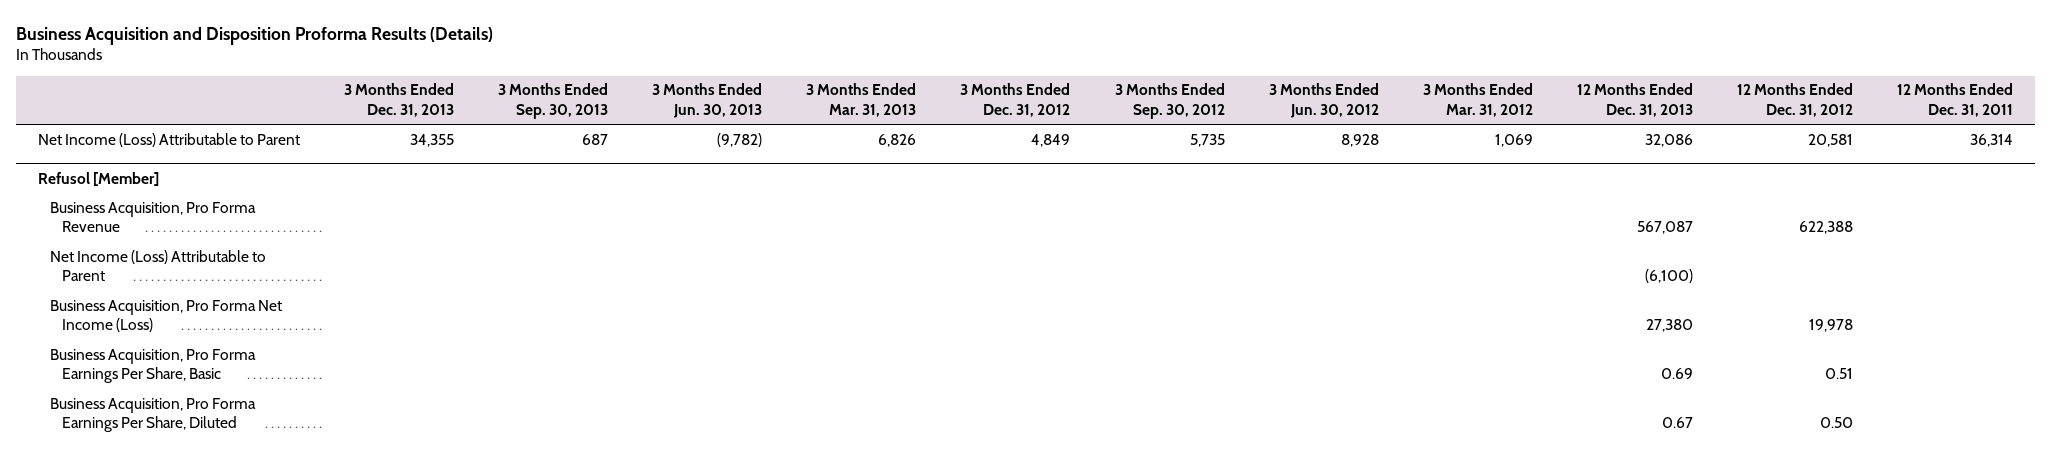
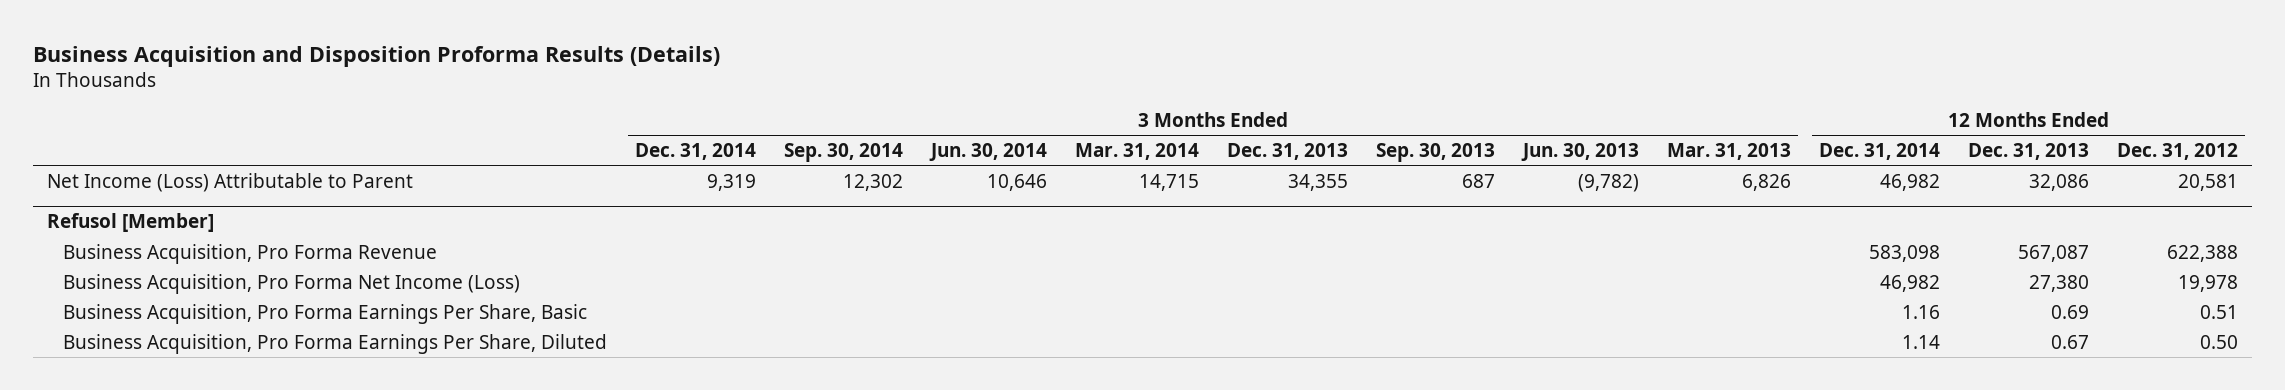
[960,83,1071,118] 3 Months Ended Dec. 31, 2012 -> none
[1114,83,1225,120] 3 Months Ended Sep. 30, 2012 -> none
[1268,83,1379,119] 3 Months Ended Jun. 30, 2012 -> none
[1422,83,1533,118] 3 Months Ended Mar. 31, 2012 -> none
[1897,83,2014,118] 12 Months Ended Dec. 31, 2011 -> none
none -> [635,143,757,161] Dec. 31, 2014
none -> [784,143,904,163] Sep. 30, 2014
none -> [929,143,1048,162] Jun. 30, 2014
none -> [1075,143,1200,161] Mar. 31, 2014
none -> [1819,143,1941,161] Dec. 31, 2014
[49,249,266,282] Net Income (Loss) Attributable to Parent -> none

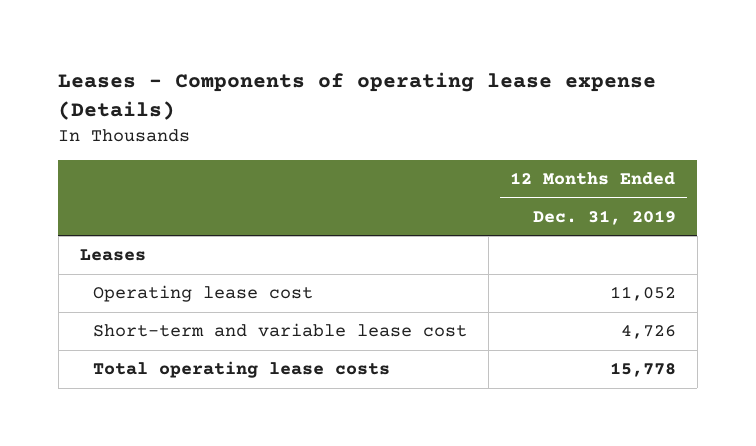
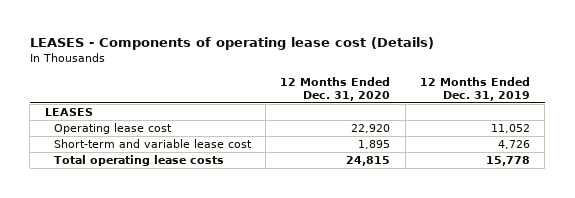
[58,72,657,120] Leases - Components of operating lease expense (Details) -> [29,37,434,51] LEASES - Components of operating lease cost (Details)
none -> [280,76,391,101] 12 Months Ended Dec. 31, 2020
[79,249,146,262] Leases -> [44,108,93,117] LEASES

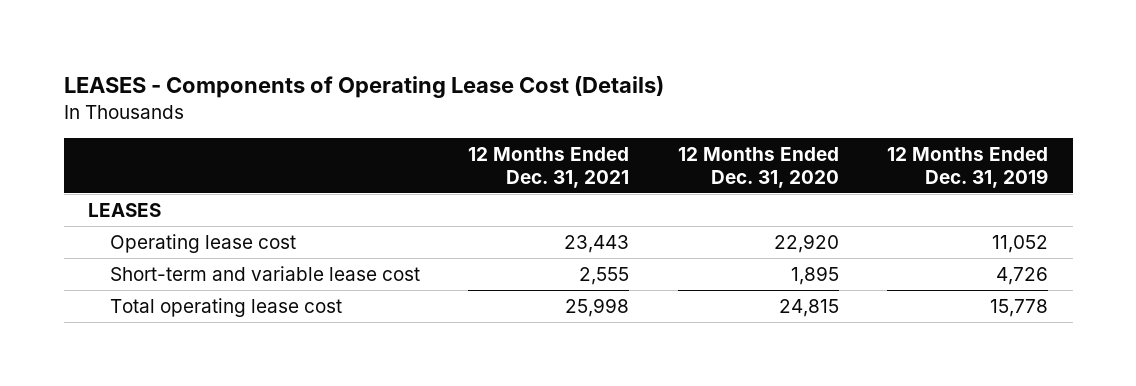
[29,37,434,51] LEASES - Components of operating lease cost (Details) -> [63,76,664,99] LEASES - Components of Operating Lease Cost (Details)
none -> [468,146,630,188] 12 Months Ended Dec. 31, 2021
[53,155,224,167] Total operating lease costs -> [109,298,342,318] Total operating lease cost

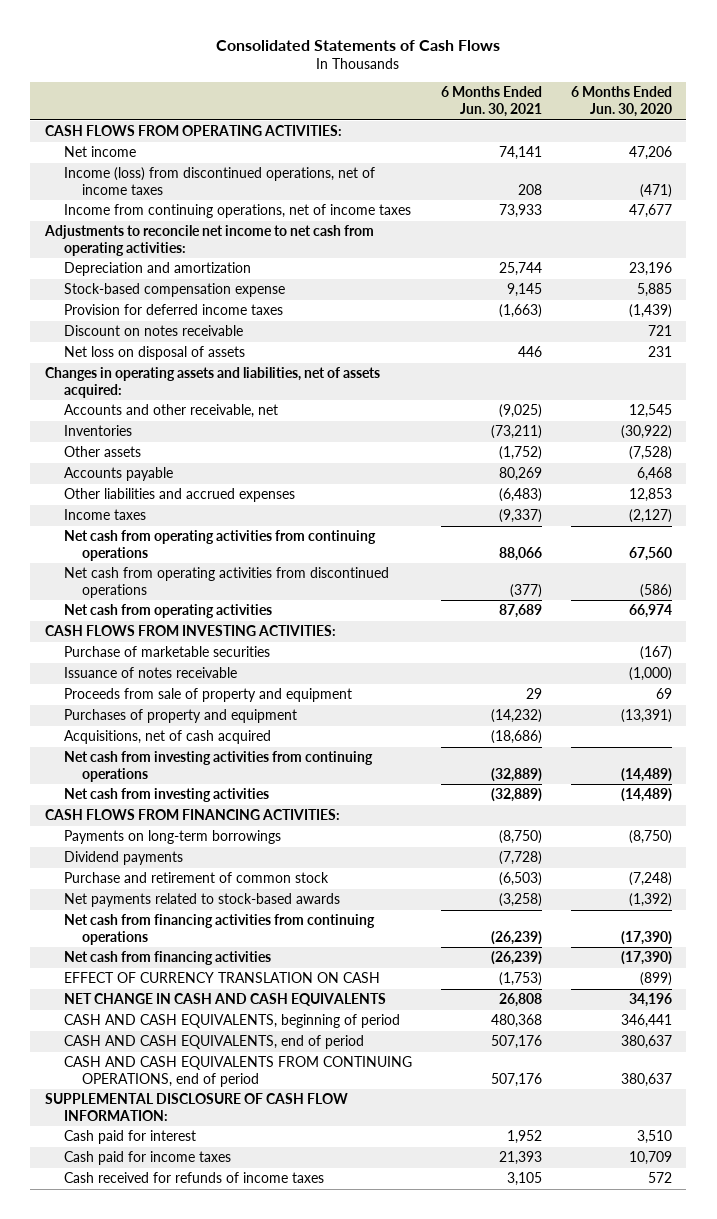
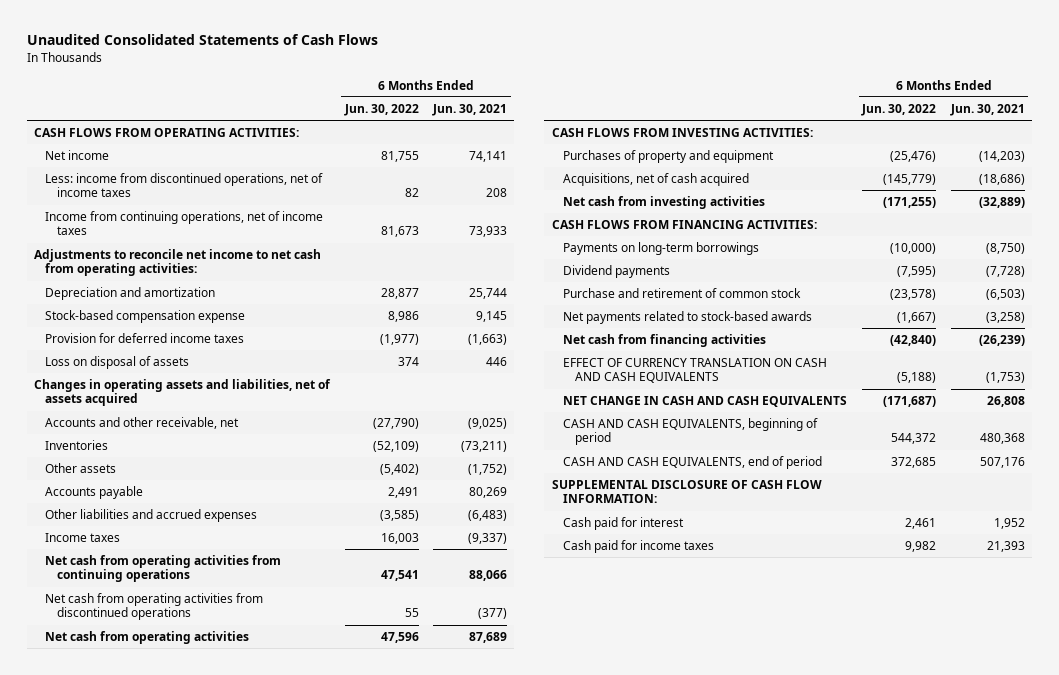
[216,40,501,52] Consolidated Statements of Cash Flows -> [26,34,378,46] Unaudited Consolidated Statements of Cash Flows
[570,86,672,117] 6 Months Ended Jun. 30, 2020 -> none
none -> [343,103,419,116] Jun. 30, 2022
[63,167,375,195] Income (loss) from discontinued operations, net of income taxes -> [45,172,324,198] Less: income from discontinued operations, net of income taxes
[63,325,243,337] Discount on notes receivable -> none
[63,346,245,361] Net loss on disposal of assets -> [45,355,190,369] Loss on disposal of assets
[44,367,380,398] Changes in operating assets and liabilities, net of assets acquired: -> [34,378,332,407] Changes in operating assets and liabilities, net of assets acquired
[63,646,270,658] Purchase of marketable securities -> none
[63,667,237,679] Issuance of notes receivable -> none
[63,688,352,703] Proceeds from sale of property and equipment -> none
[490,709,542,724] (14,232) -> [978,150,1025,162] (14,203)
[63,751,373,782] Net cash from investing activities from continuing operations -> none
[63,914,375,945] Net cash from financing activities from continuing operations -> none
[63,972,380,984] EFFECT OF CURRENCY TRANSLATION ON CASH -> [563,357,828,384] EFFECT OF CURRENCY TRANSLATION ON CASH AND CASH EQUIVALENTS
[63,1056,412,1087] CASH AND CASH EQUIVALENTS FROM CONTINUING OPERATIONS, end of period -> none
[63,1172,324,1184] Cash received for refunds of income taxes -> none

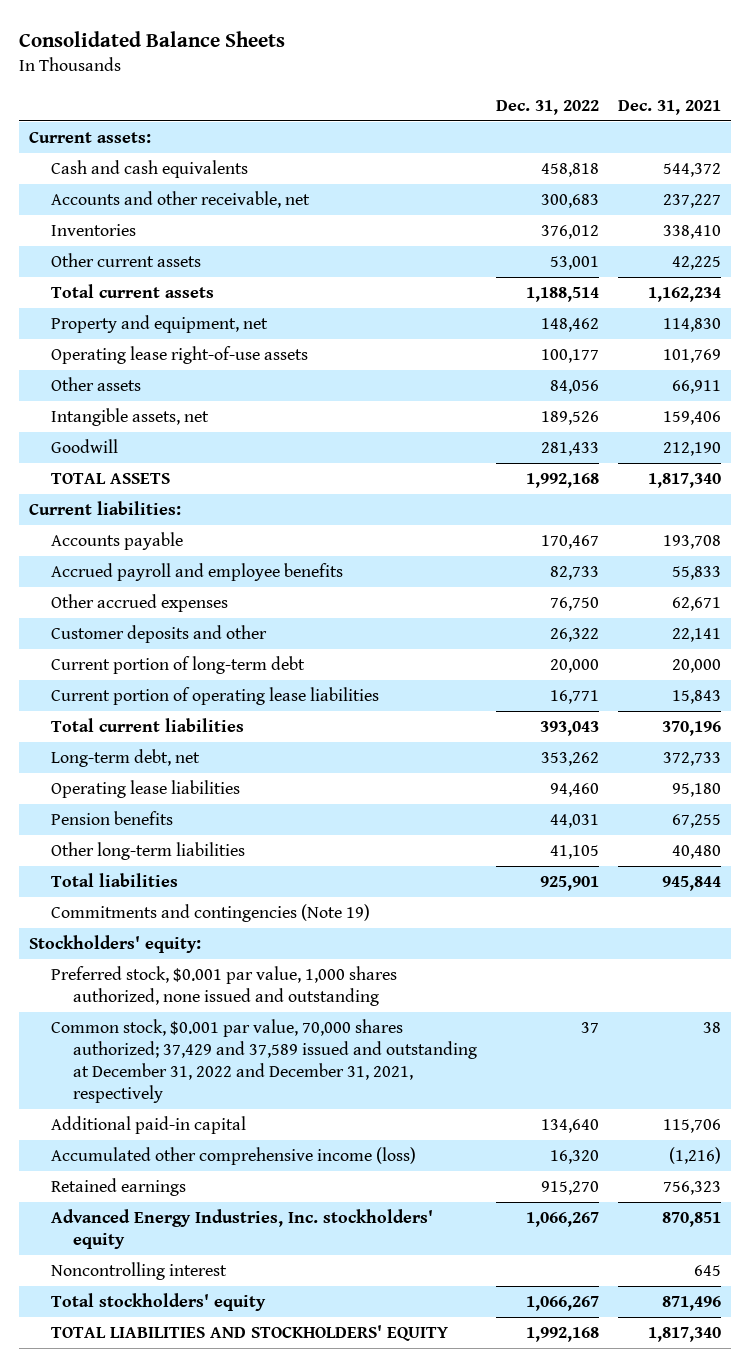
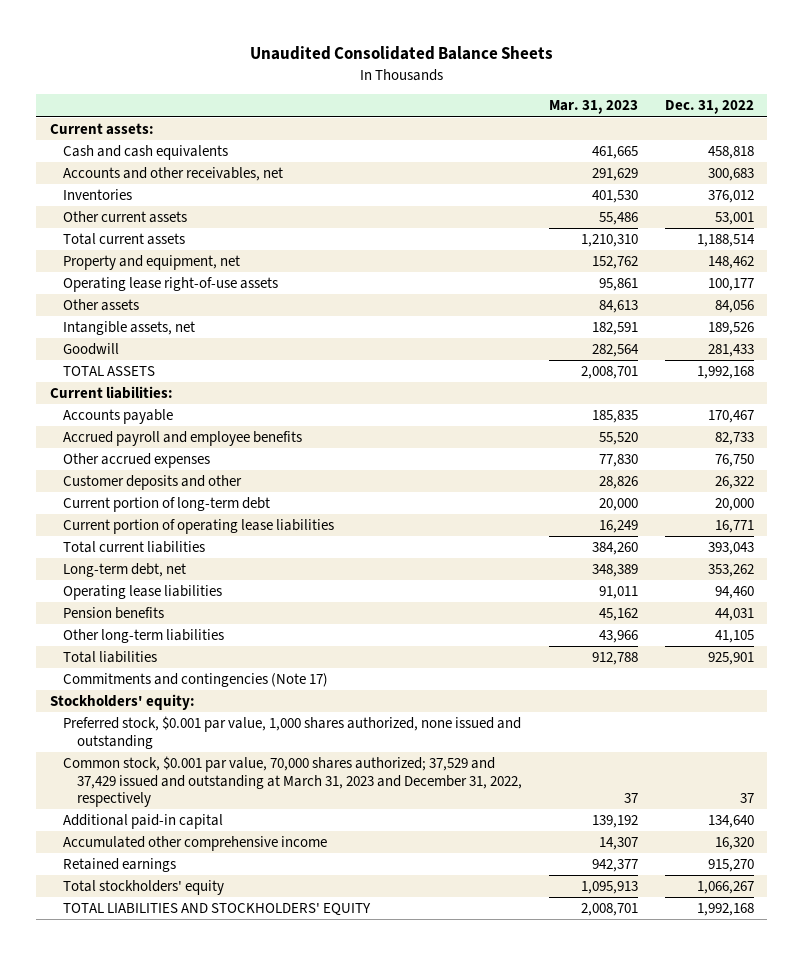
[19,31,286,48] Consolidated Balance Sheets -> [249,46,553,61] Unaudited Consolidated Balance Sheets
[618,99,722,115] Dec. 31, 2021 -> none
none -> [548,100,638,115] Mar. 31, 2023
[50,191,310,209] Accounts and other receivable, net -> [63,167,284,182] Accounts and other receivables, net
[50,904,370,923] Commitments and contingencies (Note 19) -> [63,673,329,688] Commitments and contingencies (Note 17)
[50,1019,477,1103] Common stock, $0.001 par value, 70,000 shares authorized; 37,429 and 37,589 issued and outstanding at December 31, 2022 and December 31, 2021, respectively -> [63,756,522,808] Common stock, $0.001 par value, 70,000 shares authorized; 37,529 and 37,429 issued and outstanding at March 31, 2023 and December 31, 2022, respectively
[50,1147,416,1166] Accumulated other comprehensive income (loss) -> [63,836,328,852] Accumulated other comprehensive income
[50,1209,433,1249] Advanced Energy Industries, Inc. stockholders' equity -> none
[50,1262,227,1281] Noncontrolling interest -> none

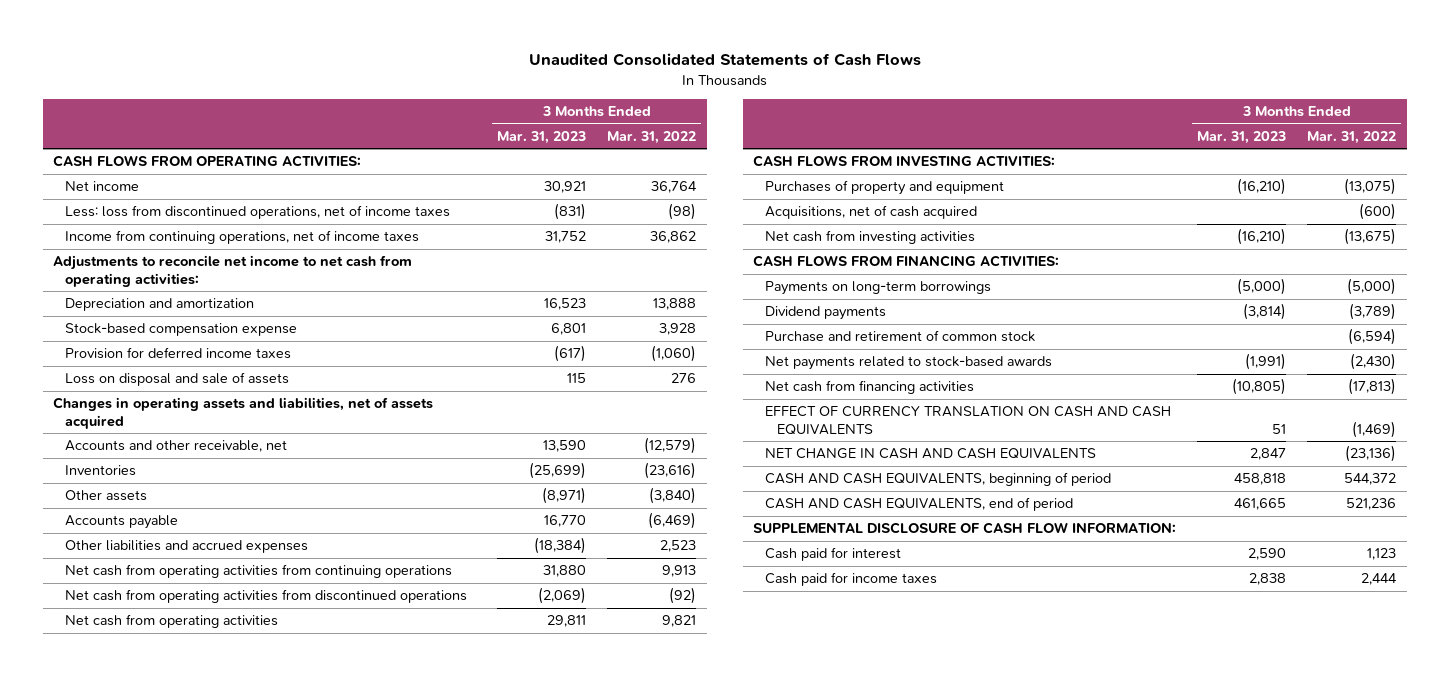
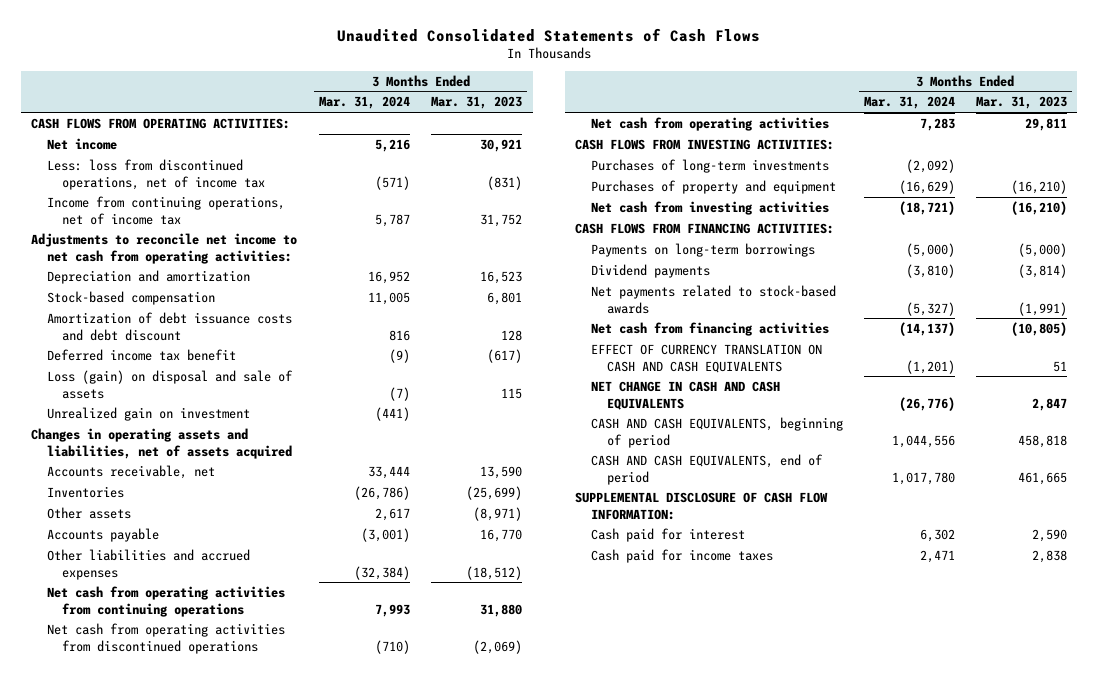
[607,130,697,144] Mar. 31, 2022 -> none
none -> [319,96,411,110] Mar. 31, 2024
[65,205,451,220] Less: loss from discontinued operations, net of income taxes -> [46,158,266,190] Less: loss from discontinued operations, net of income tax
[65,230,420,245] Income from continuing operations, net of income taxes -> [46,195,285,225] Income from continuing operations, net of income tax
[65,323,298,337] Stock-based compensation expense -> [46,290,215,305] Stock-based compensation
none -> [46,311,292,341] Amortization of debt issuance costs and debt discount
[65,347,292,360] Provision for deferred income taxes -> [46,348,236,361] Deferred income tax benefit
[65,372,290,387] Loss on disposal and sale of assets -> [46,369,293,399] Loss (gain) on disposal and sale of assets
none -> [46,406,250,421] Unrealized gain on investment
[65,440,288,453] Accounts and other receivable, net -> [46,464,215,479] Accounts receivable, net
[534,537,587,555] (18,384) -> [466,565,523,580] (18,512)
none -> [591,158,830,173] Purchases of long-term investments
[765,205,978,220] Acquisitions, net of cash acquired -> none
[765,330,1036,343] Purchase and retirement of common stock -> none

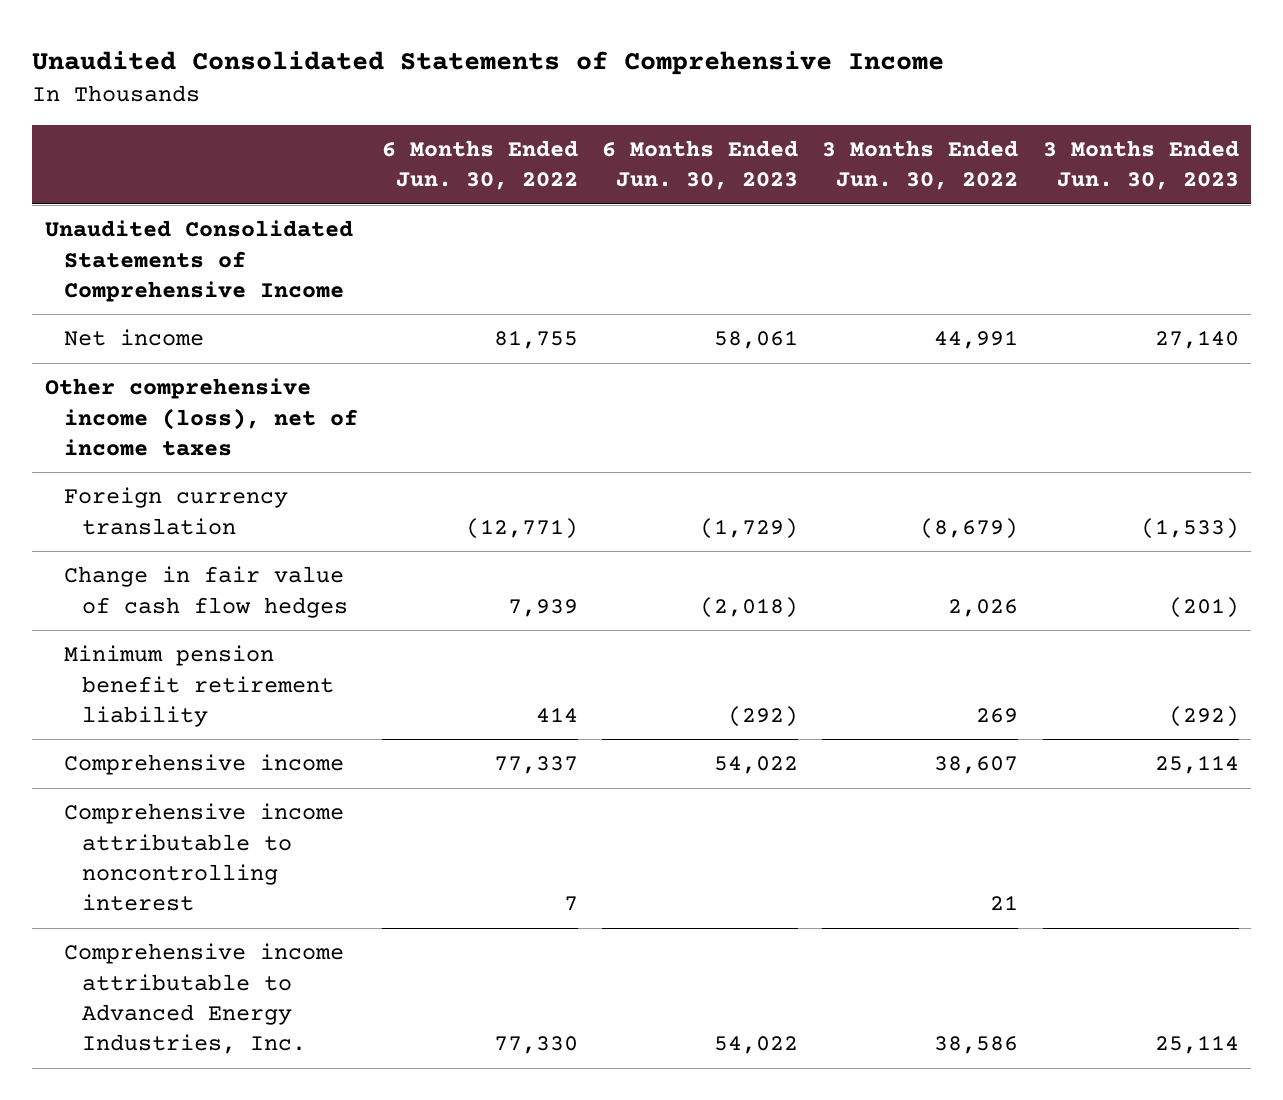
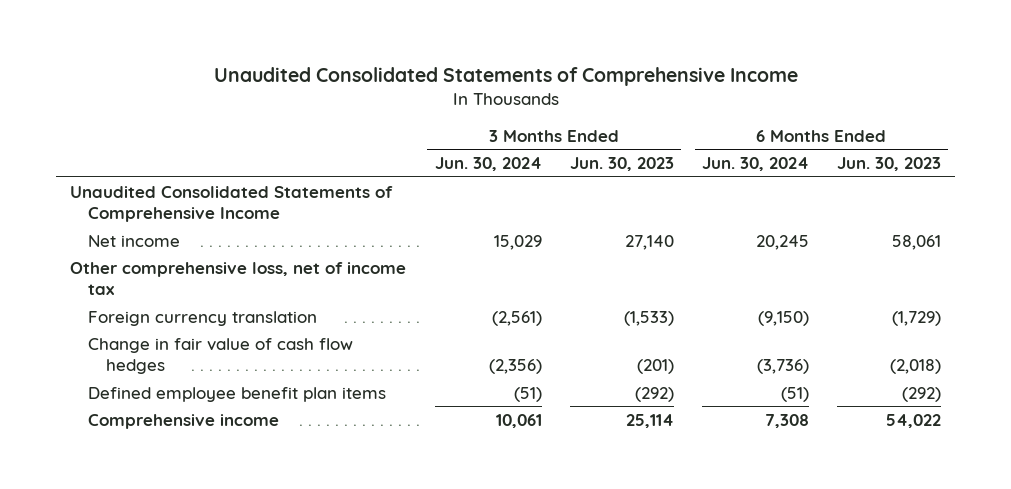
[381,139,578,191] 6 Months Ended Jun. 30, 2022 -> none
[822,139,1019,191] 3 Months Ended Jun. 30, 2022 -> none
none -> [434,157,542,172] Jun. 30, 2024
none -> [701,157,809,172] Jun. 30, 2024
[44,378,358,456] Other comprehensive income (loss), net of income taxes -> [70,261,407,296] Other comprehensive loss, net of income tax
[63,645,335,727] Minimum pension benefit retirement liability -> [87,386,386,402] Defined employee benefit plan items
[63,803,344,912] Comprehensive income attributable to noncontrolling interest -> none
[63,943,344,1055] Comprehensive income attributable to Advanced Energy Industries, Inc. -> none

